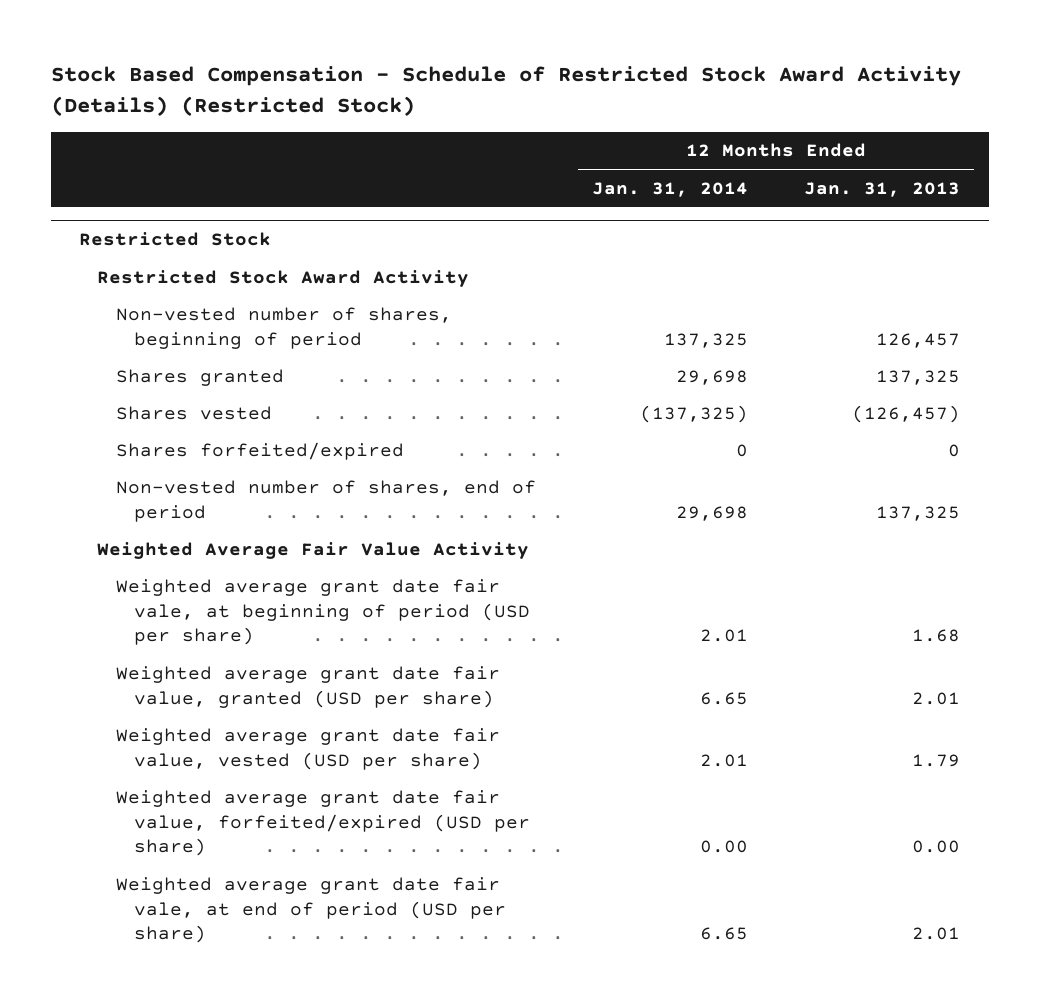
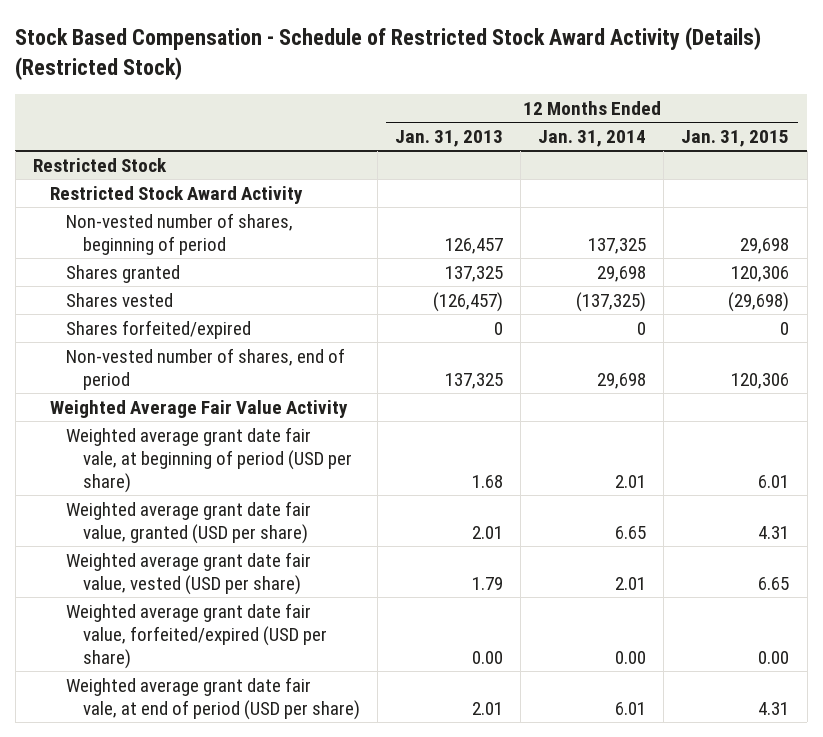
none -> [681,130,790,148] Jan. 31, 2015
[700,927,749,941] 6.65 -> [615,701,647,715] 6.01

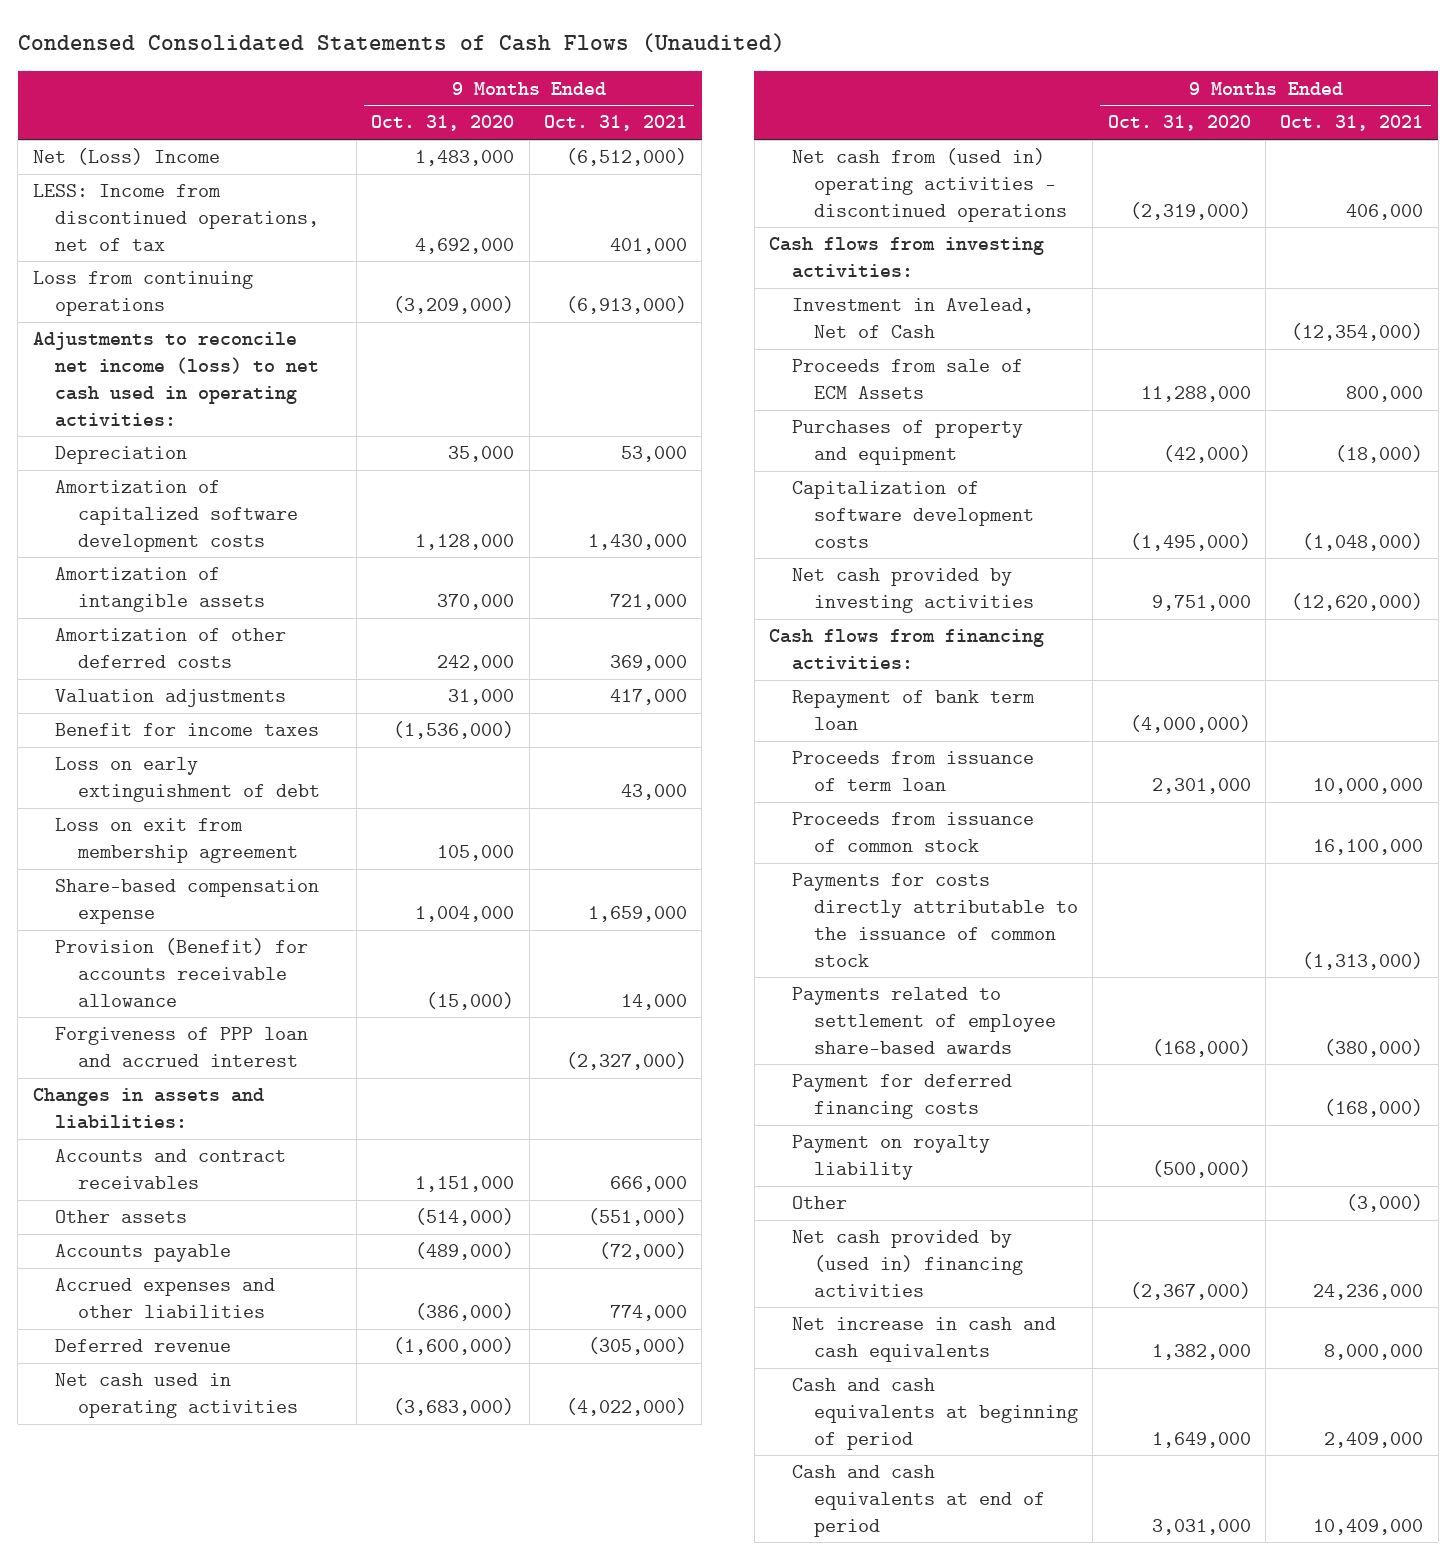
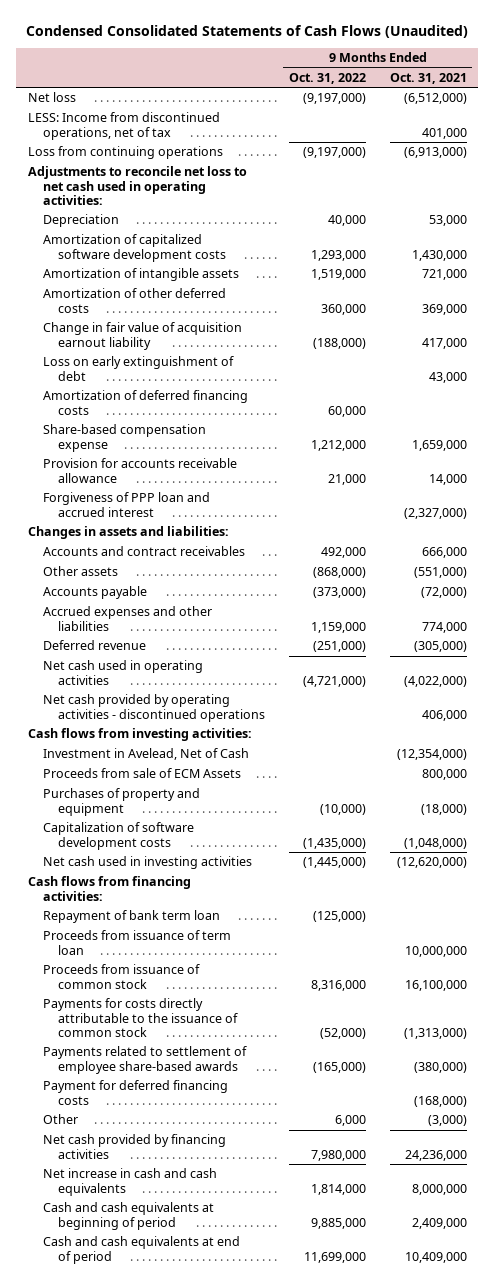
[371,115,515,132] Oct. 31, 2020 -> none
none -> [288,72,366,84] Oct. 31, 2022
[32,148,220,166] Net (Loss) Income -> [28,92,77,103] Net loss
[32,332,320,427] Adjustments to reconcile net income (loss) to net cash used in operating activities: -> [28,166,248,205] Adjustments to reconcile net loss to net cash used in operating activities:
[55,723,320,737] Benefit for income taxes -> none
[55,689,287,708] Valuation adjustments -> [43,322,243,350] Change in fair value of acquisition earnout liability
[55,818,298,864] Loss on exit from membership agreement -> none
none -> [43,390,249,415] Amortization of deferred financing costs
[55,938,309,1007] Provision (Benefit) for accounts receivable allowance -> [43,458,238,483] Provision for accounts receivable allowance
[791,148,1068,222] Net cash from (used in) operating activities - discontinued operations -> [43,694,266,722] Net cash provided by operating activities - discontinued operations
[791,568,1035,614] Net cash provided by investing activities -> [43,856,253,870] Net cash used in investing activities
[791,1135,990,1181] Payment on royalty liability -> none
[791,1230,1024,1297] Net cash provided by (used in) financing activities -> [43,1134,227,1159] Net cash provided by financing activities

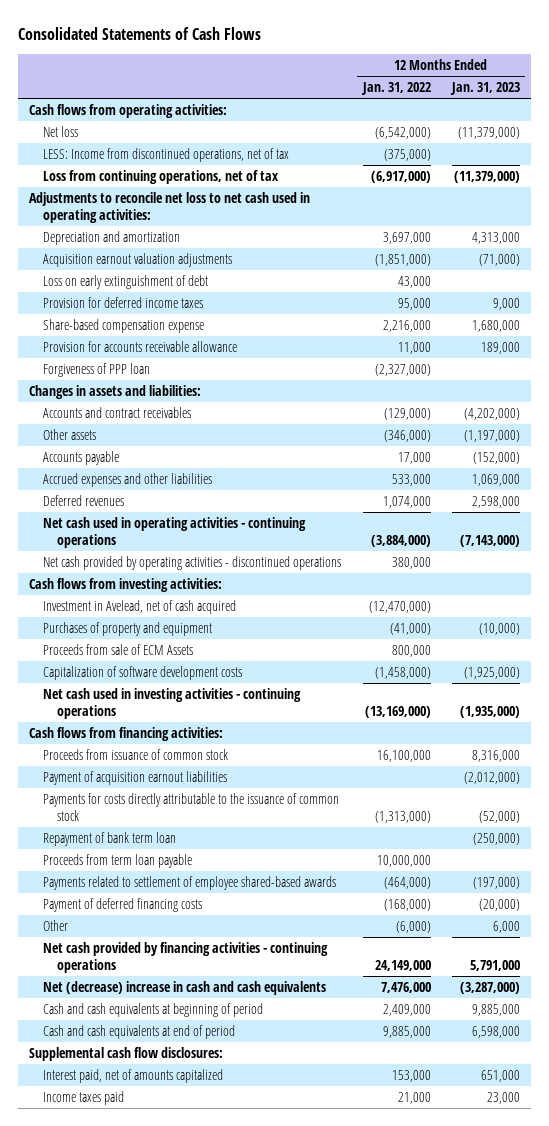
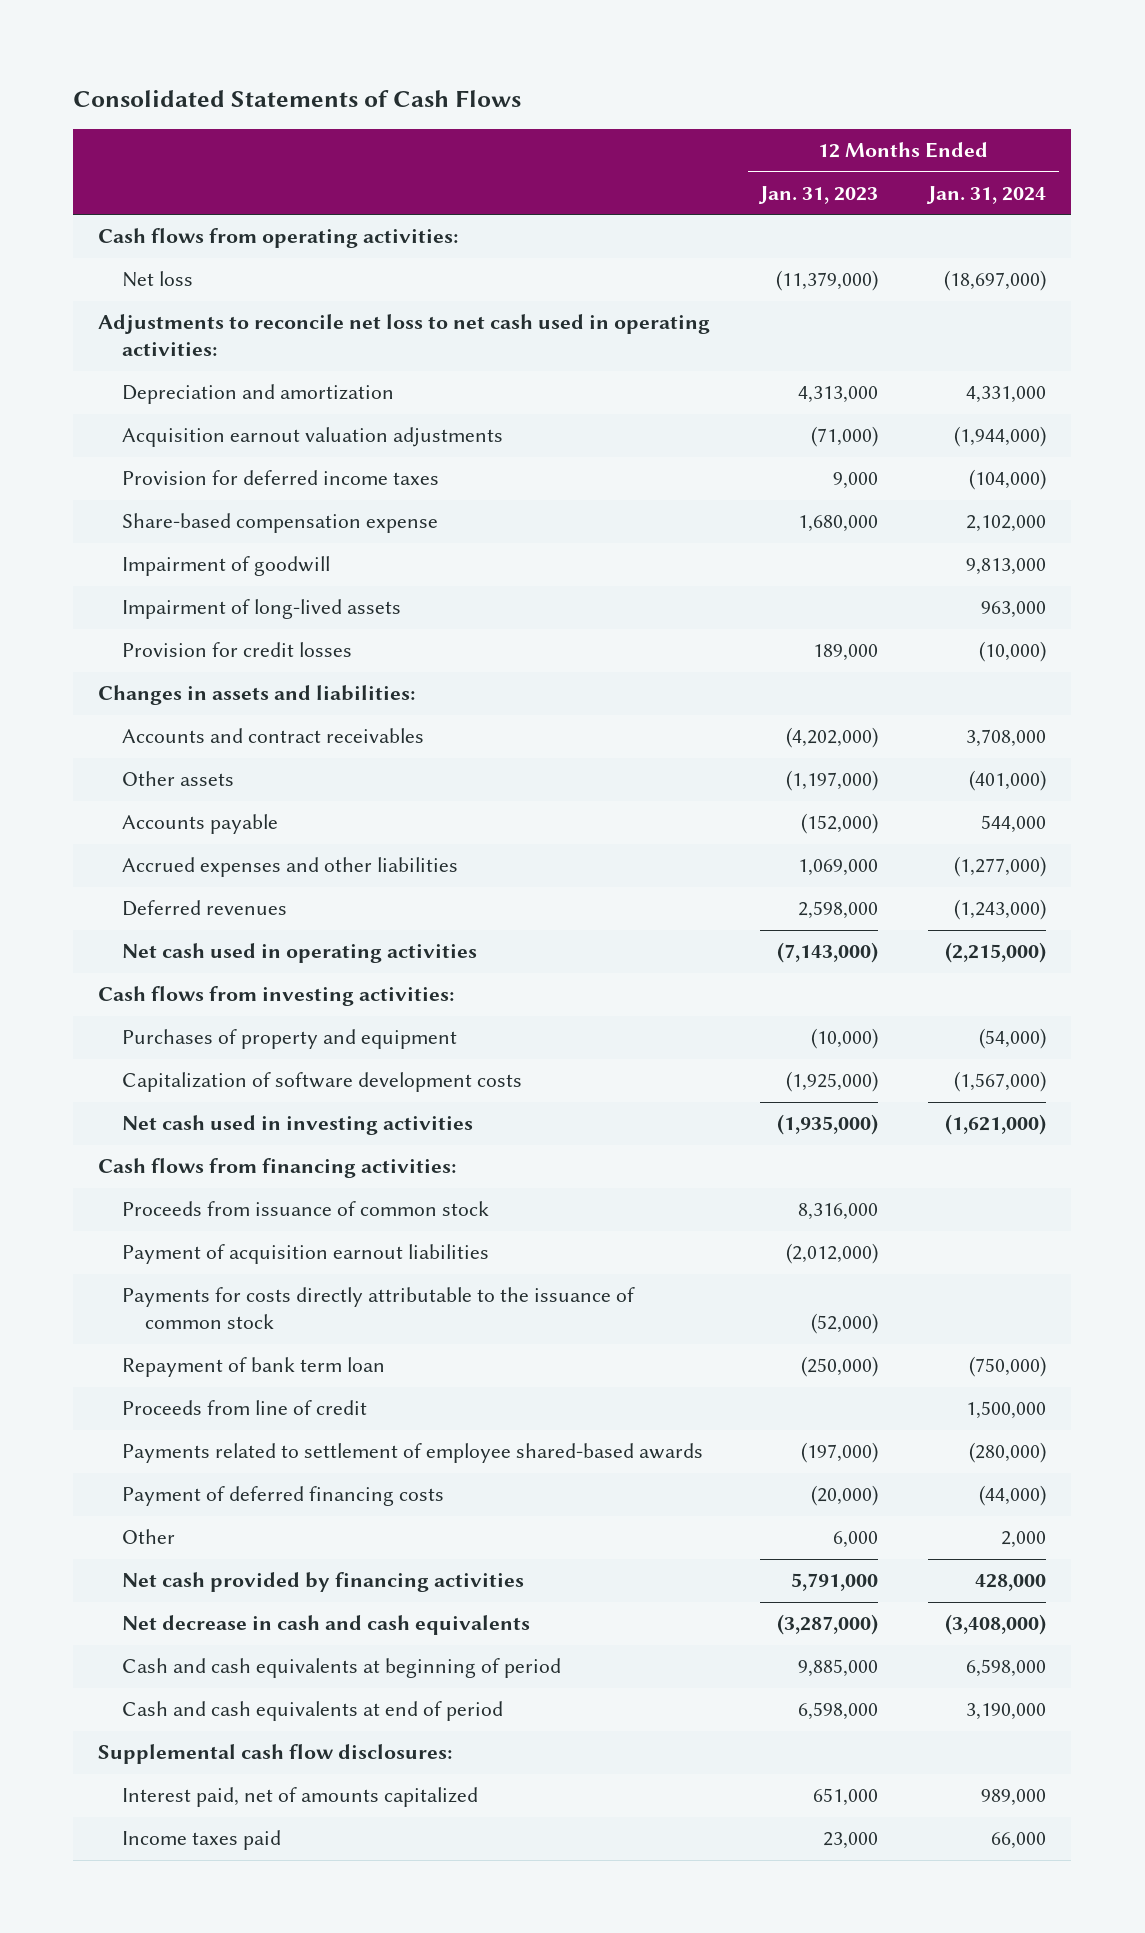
[360,82,431,96] Jan. 31, 2022 -> none
none -> [926,185,1047,204] Jan. 31, 2024
[43,148,290,163] LESS: Income from discontinued operations, net of tax -> none
[43,170,279,185] Loss from continuing operations, net of tax -> none
[43,275,209,290] Loss on early extinguishment of debt -> none
[43,363,151,378] Forgiveness of PPP loan -> none
none -> [121,556,330,577] Impairment of goodwill
none -> [121,599,401,620] Impairment of long-lived assets
[43,341,238,353] Provision for accounts receivable allowance -> [121,642,352,658] Provision for credit losses
[43,556,342,571] Net cash provided by operating activities - discontinued operations -> none
[43,517,307,548] Net cash used in operating activities - continuing operations -> [121,943,477,964] Net cash used in operating activities
[43,600,237,615] Investment in Avelead, net of cash acquired -> none
[43,644,194,656] Proceeds from sale of ECM Assets -> none
[43,688,302,719] Net cash used in investing activities - continuing operations -> [121,1115,473,1136] Net cash used in investing activities
[43,854,193,869] Proceeds from term loan payable -> none
none -> [121,1400,367,1416] Proceeds from line of credit
[43,942,329,973] Net cash provided by financing activities - continuing operations -> [121,1572,524,1593] Net cash provided by financing activities
[43,981,327,996] Net (decrease) increase in cash and cash equivalents -> [121,1615,530,1636] Net decrease in cash and cash equivalents

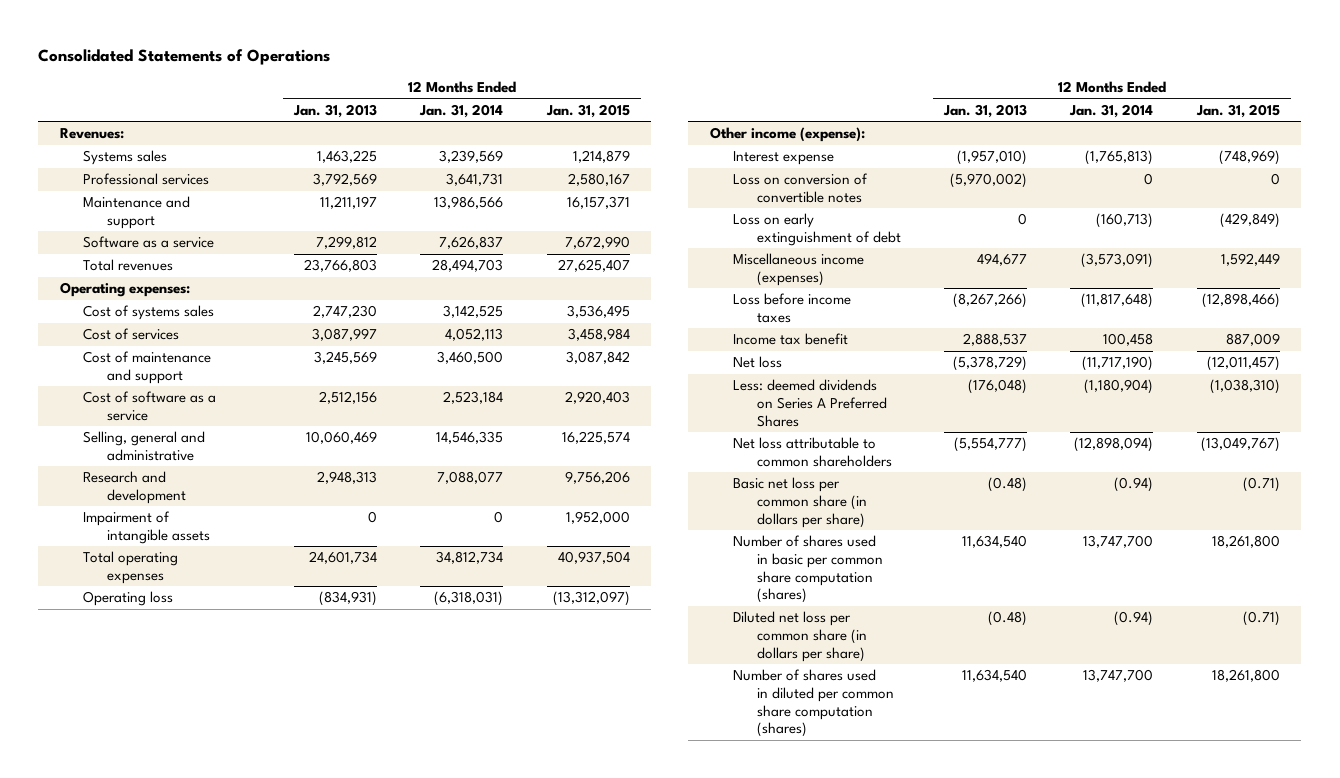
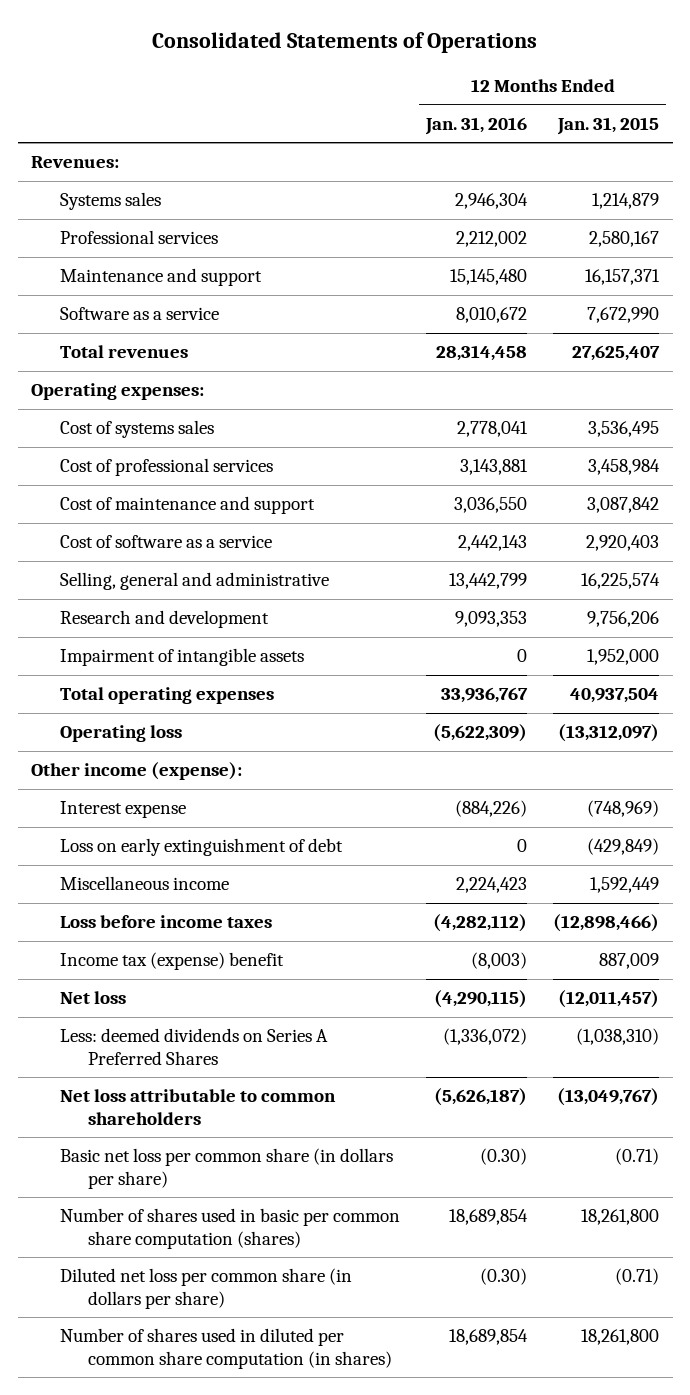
[292,104,377,119] Jan. 31, 2013 -> none
[419,104,504,119] Jan. 31, 2014 -> none
none -> [424,116,527,135] Jan. 31, 2016
[83,328,180,341] Cost of services -> [59,458,273,477] Cost of professional services
[733,173,869,203] Loss on conversion of convertible notes -> none
[733,253,865,286] Miscellaneous income (expenses) -> [59,876,229,891] Miscellaneous income
[733,333,849,346] Income tax benefit -> [59,952,284,971] Income tax (expense) benefit
[733,669,894,738] Number of shares used in diluted per common share computation (shares) -> [59,1328,393,1370] Number of shares used in diluted per common share computation (in shares)

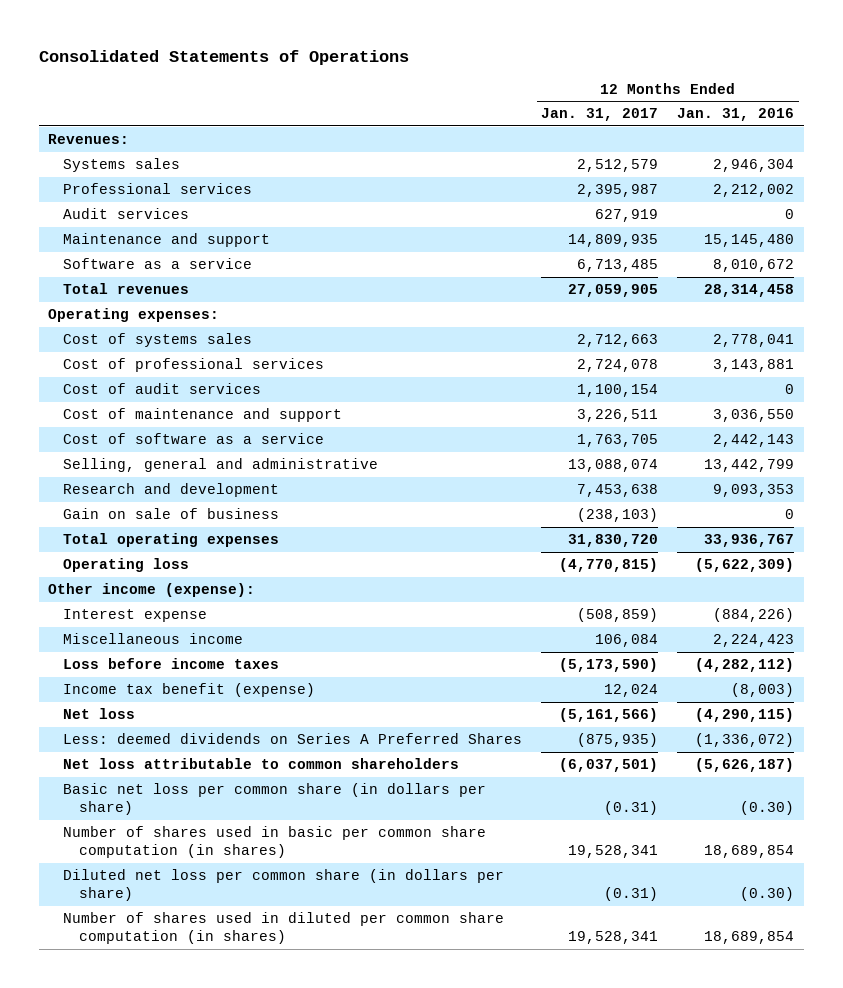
[557,116,660,135] Jan. 31, 2015 -> none
none -> [541,108,659,122] Jan. 31, 2017
none -> [63,208,190,220] Audit services
none -> [63,383,262,395] Cost of audit services
[59,648,304,667] Impairment of intangible assets -> none
none -> [63,508,280,520] Gain on sale of business
[59,838,343,857] Loss on early extinguishment of debt -> none
[59,952,284,971] Income tax (expense) benefit -> [63,683,316,698] Income tax benefit (expense)
[59,1208,400,1250] Number of shares used in basic per common share computation (shares) -> [63,826,487,859] Number of shares used in basic per common share computation (in shares)

